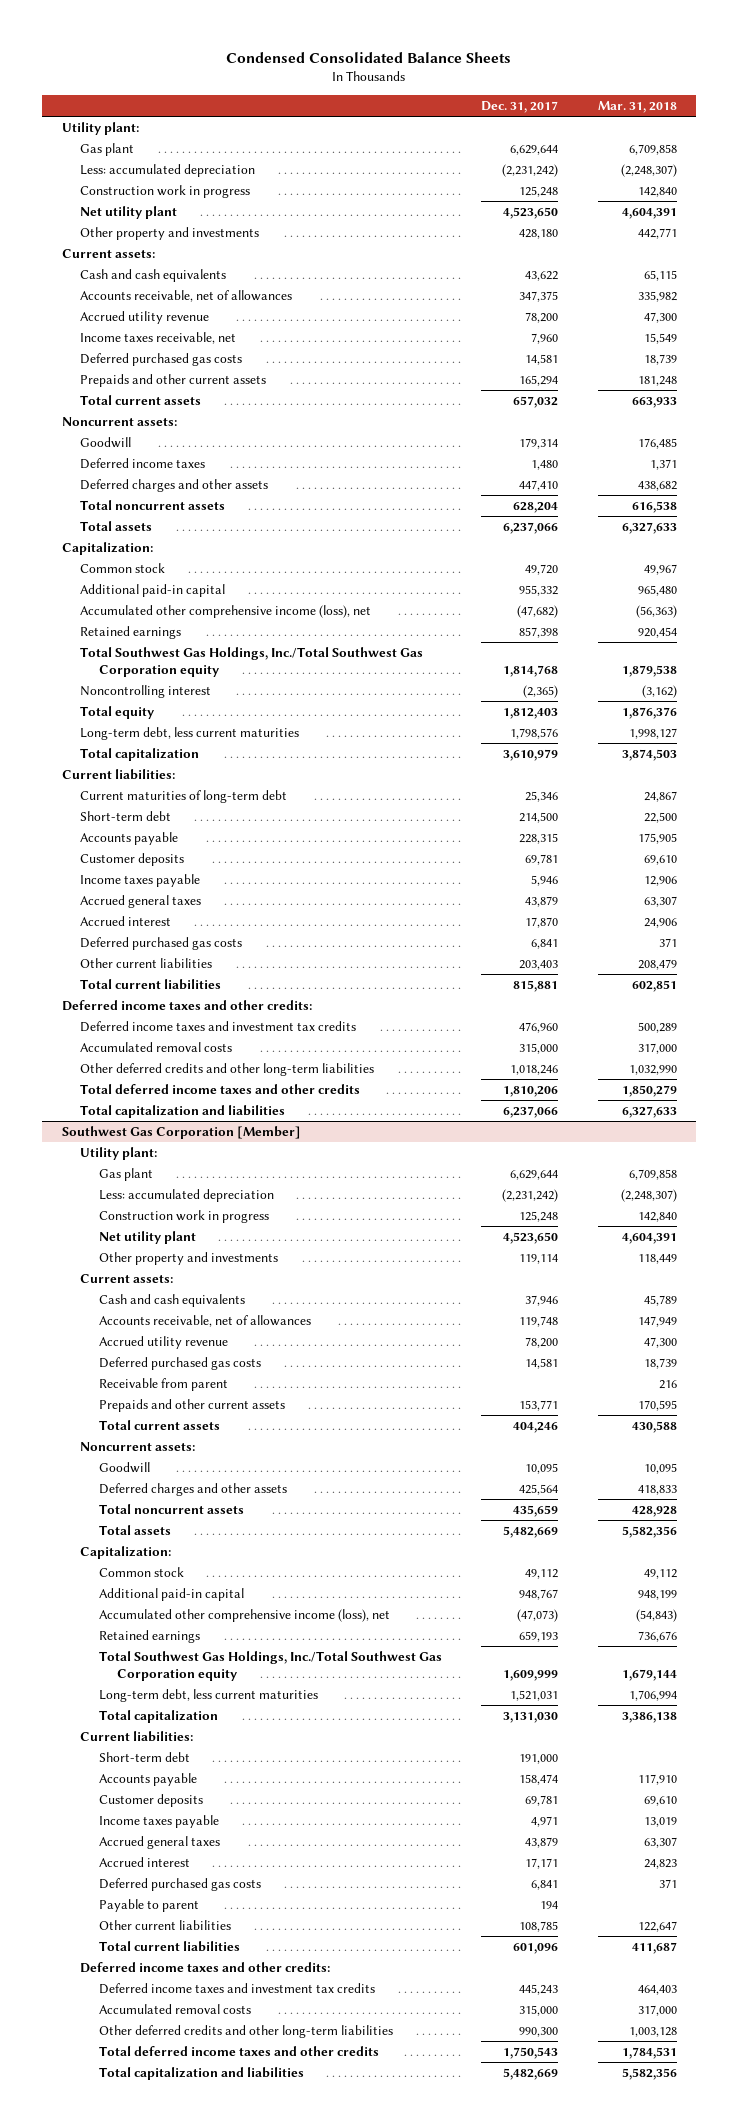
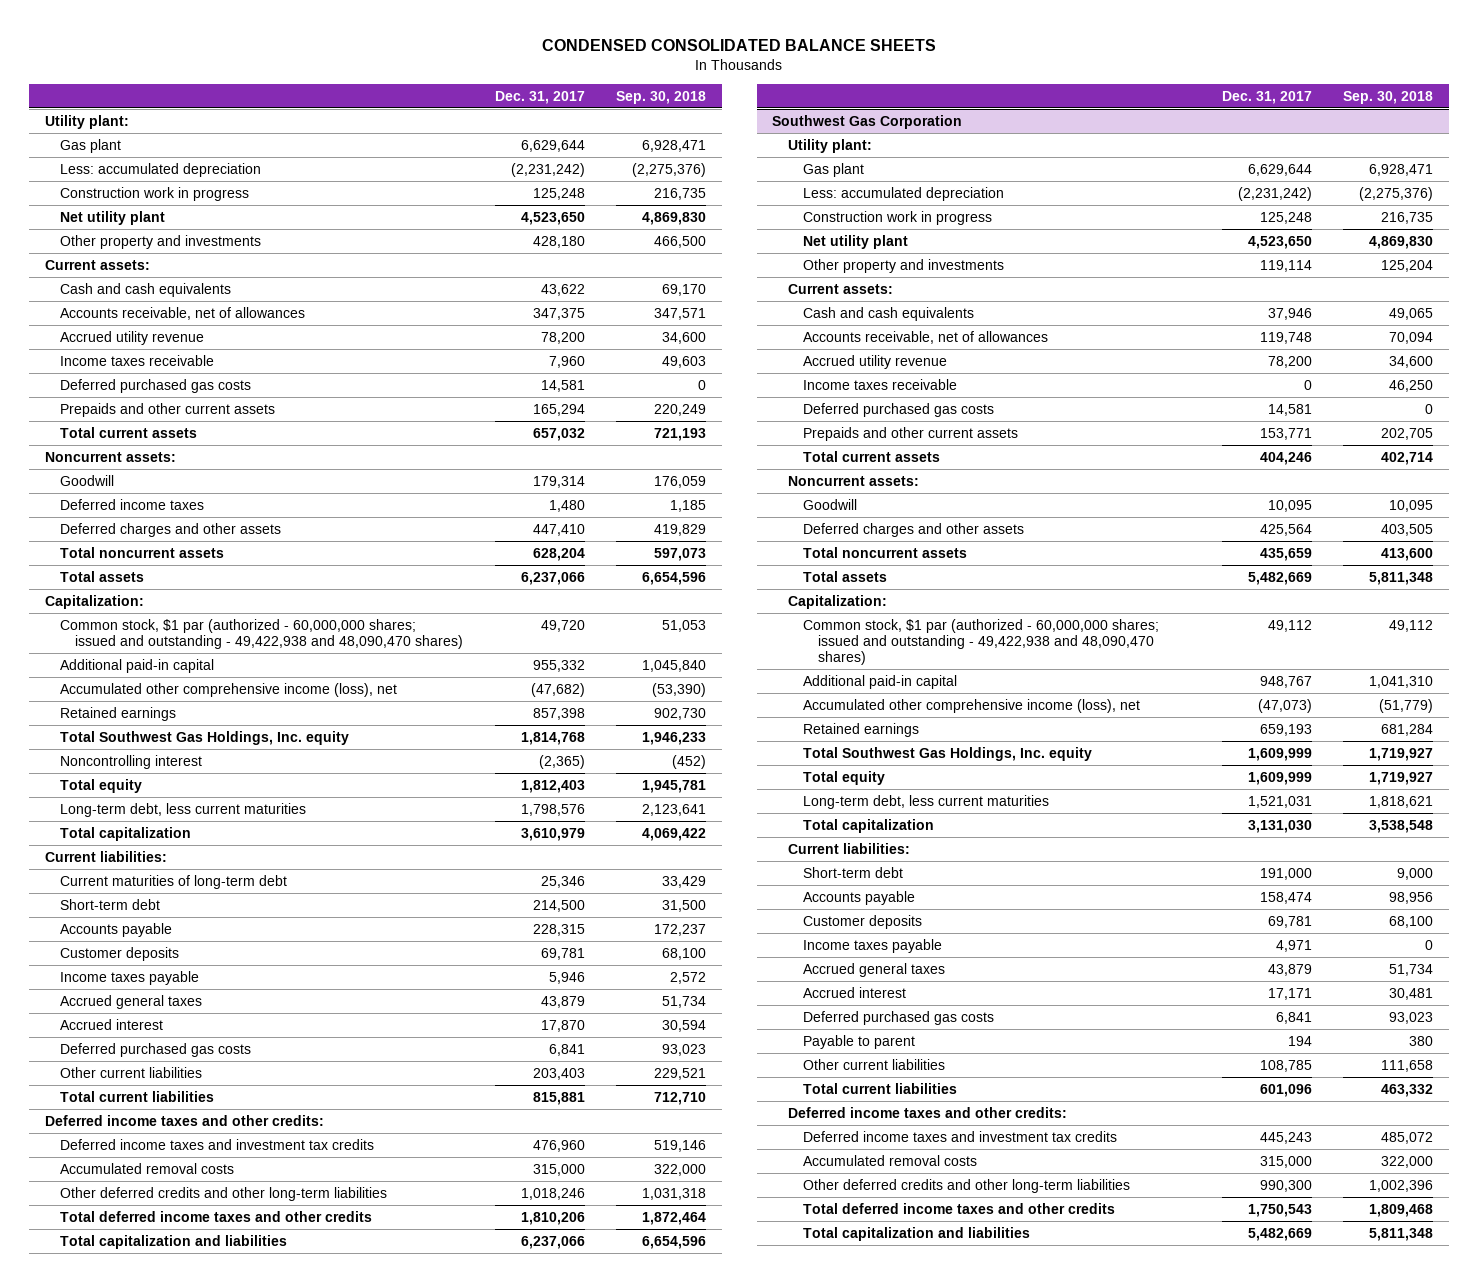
[226,52,512,64] Condensed Consolidated Balance Sheets -> [542,39,937,52] CONDENSED CONSOLIDATED BALANCE SHEETS
[597,101,677,114] Mar. 31, 2018 -> none
none -> [616,90,707,104] Sep. 30, 2018
[80,331,237,344] Income taxes receivable, net -> [60,354,215,366] Income taxes receivable
[80,562,166,573] Common stock -> [60,618,464,649] Common stock, $1 par (authorized - 60,000,000 shares; issued and outstanding - 49,422,938 and 48,090,470 shares)
[80,646,424,678] Total Southwest Gas Holdings, Inc./Total Southwest Gas Corporation equity -> [60,730,350,745] Total Southwest Gas Holdings, Inc. equity
[61,1125,301,1139] Southwest Gas Corporation [Member] -> [772,114,963,129] Southwest Gas Corporation
none -> [802,378,957,390] Income taxes receivable
[98,1377,228,1391] Receivable from parent -> none
[98,1566,184,1577] Common stock -> [802,618,1159,665] Common stock, $1 par (authorized - 60,000,000 shares; issued and outstanding - 49,422,938 and 48,090,470 shares)
[98,1650,442,1682] Total Southwest Gas Holdings, Inc./Total Southwest Gas Corporation equity -> [802,746,1092,761] Total Southwest Gas Holdings, Inc. equity
none -> [802,770,885,785] Total equity

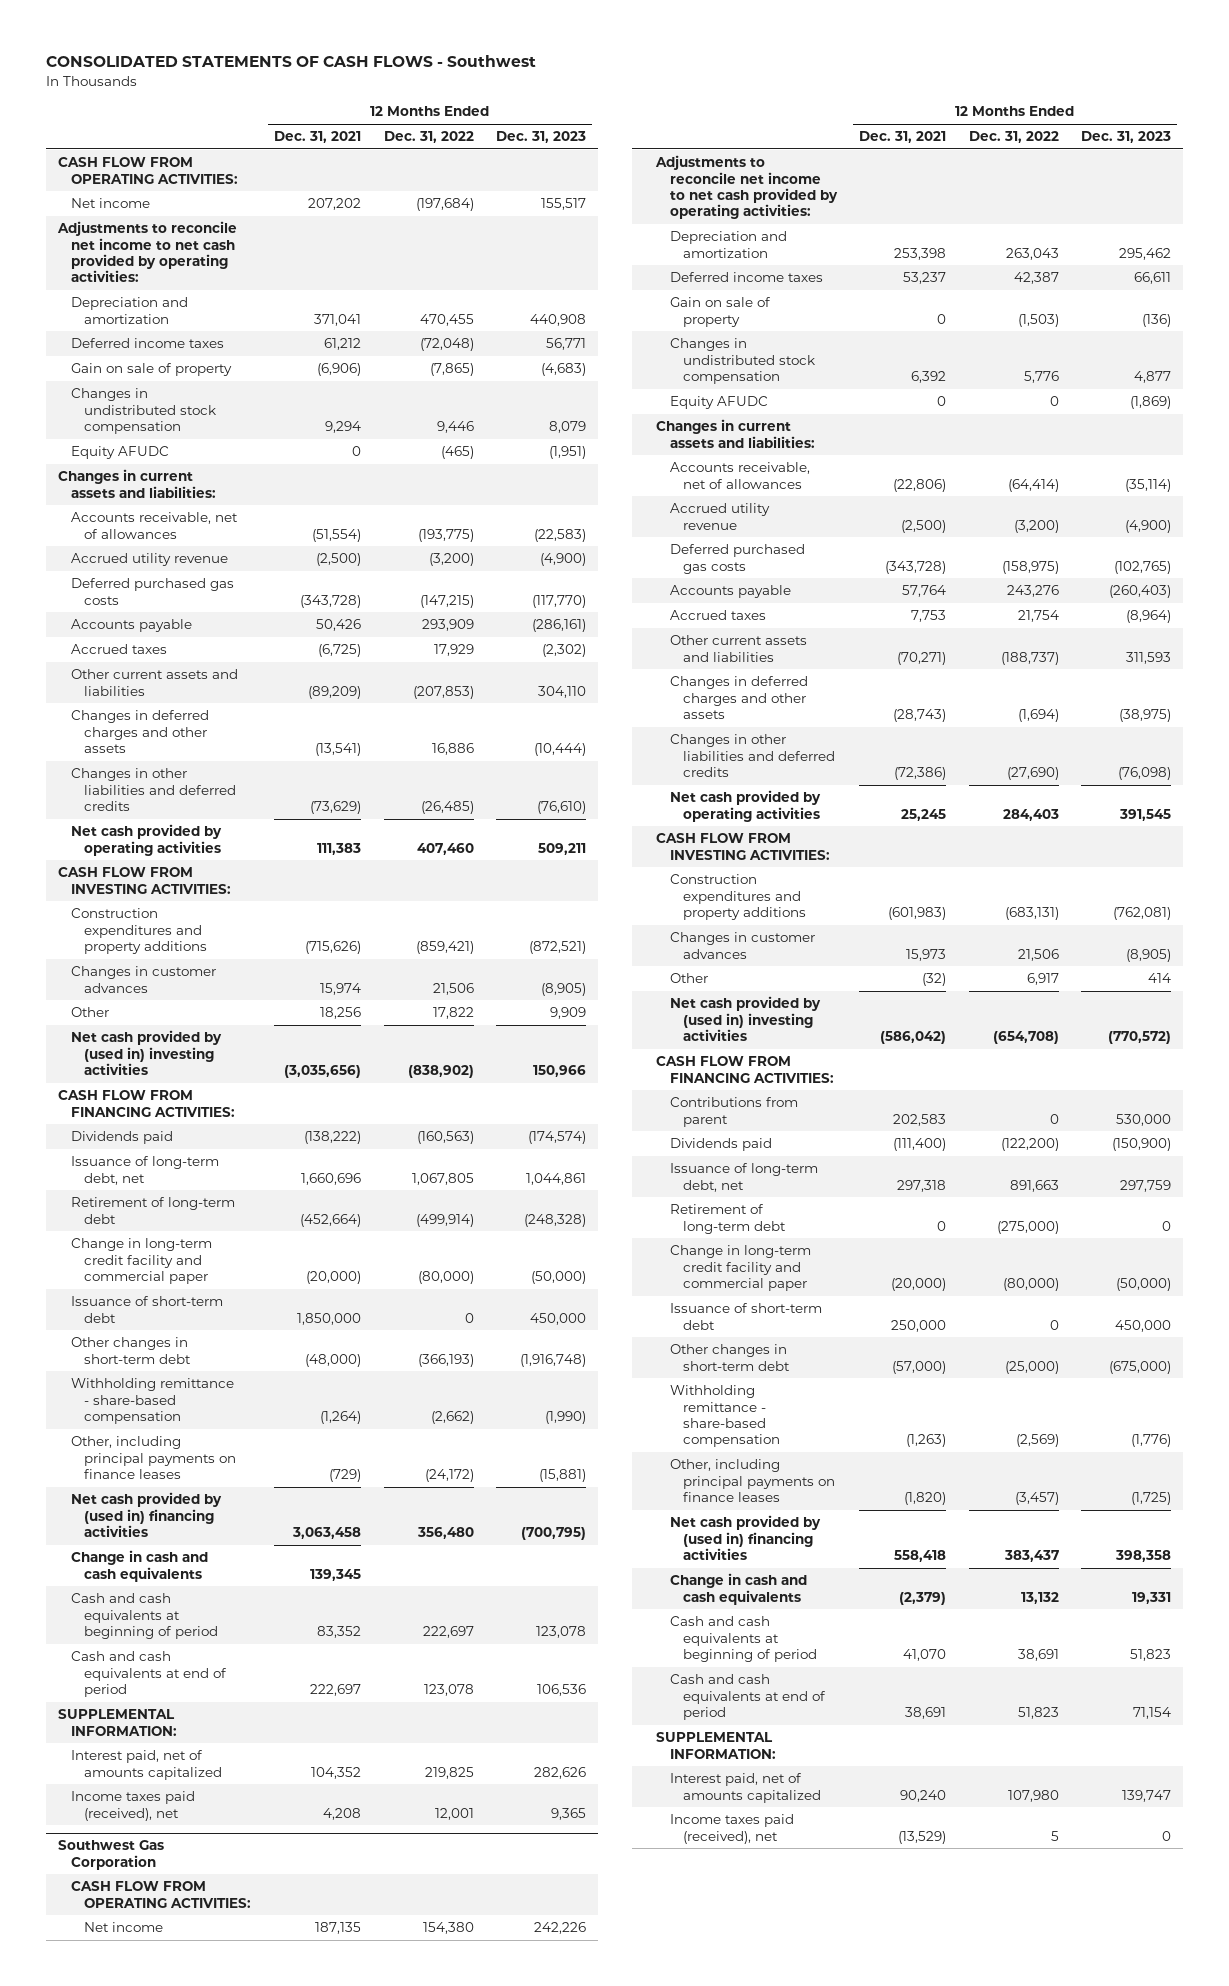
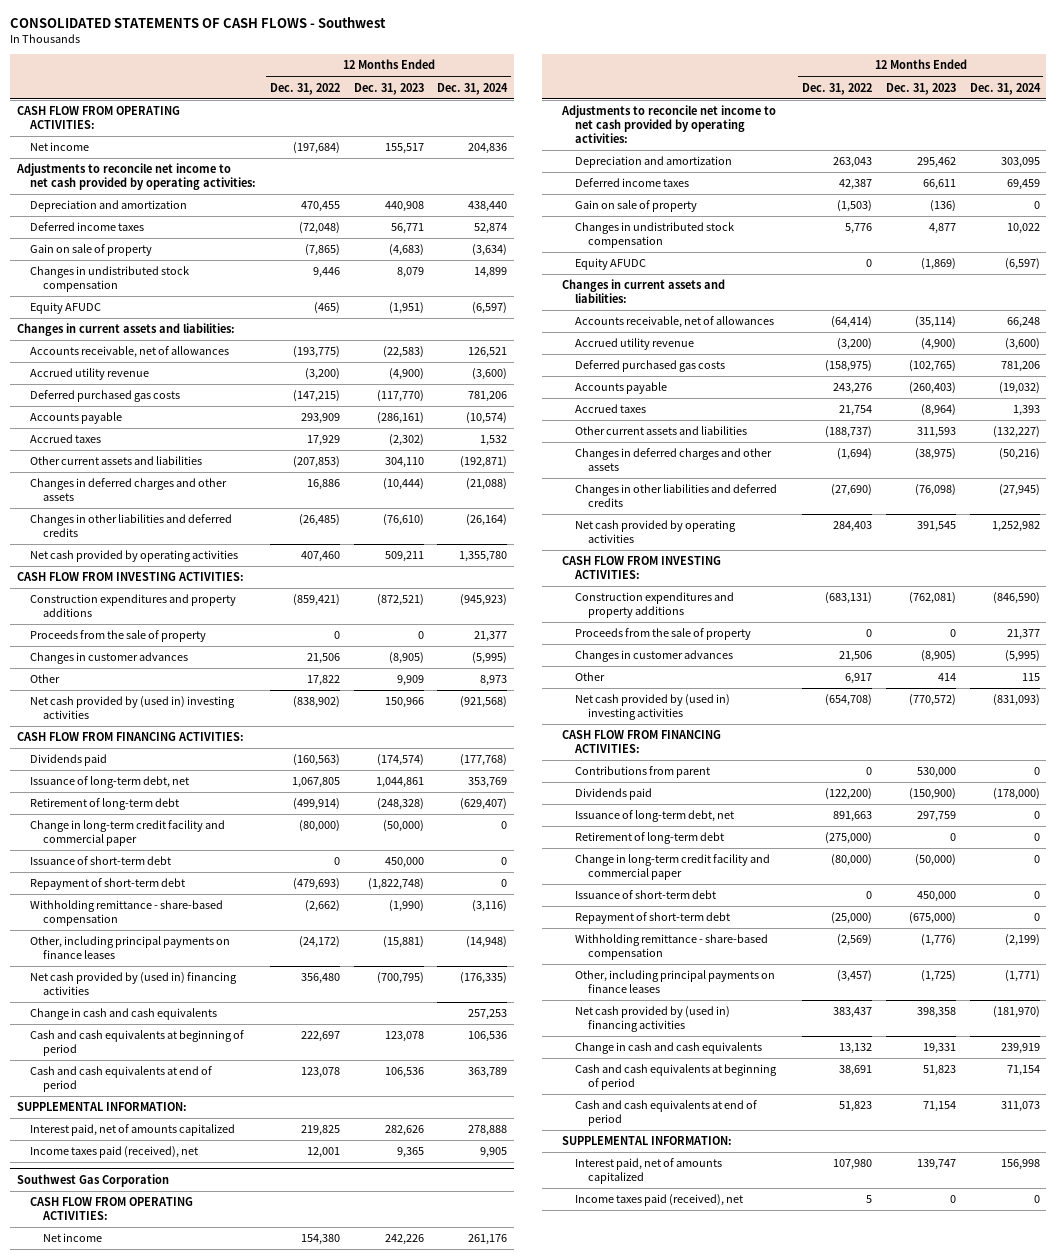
[274,131,362,144] Dec. 31, 2021 -> none
none -> [437,82,509,95] Dec. 31, 2024
none -> [30,630,207,643] Proceeds from the sale of property
[71,1337,192,1364] Other changes in short-term debt -> none
none -> [30,878,186,891] Repayment of short-term debt
none -> [574,628,751,641] Proceeds from the sale of property
[669,1344,790,1371] Other changes in short-term debt -> [574,912,730,925] Repayment of short-term debt

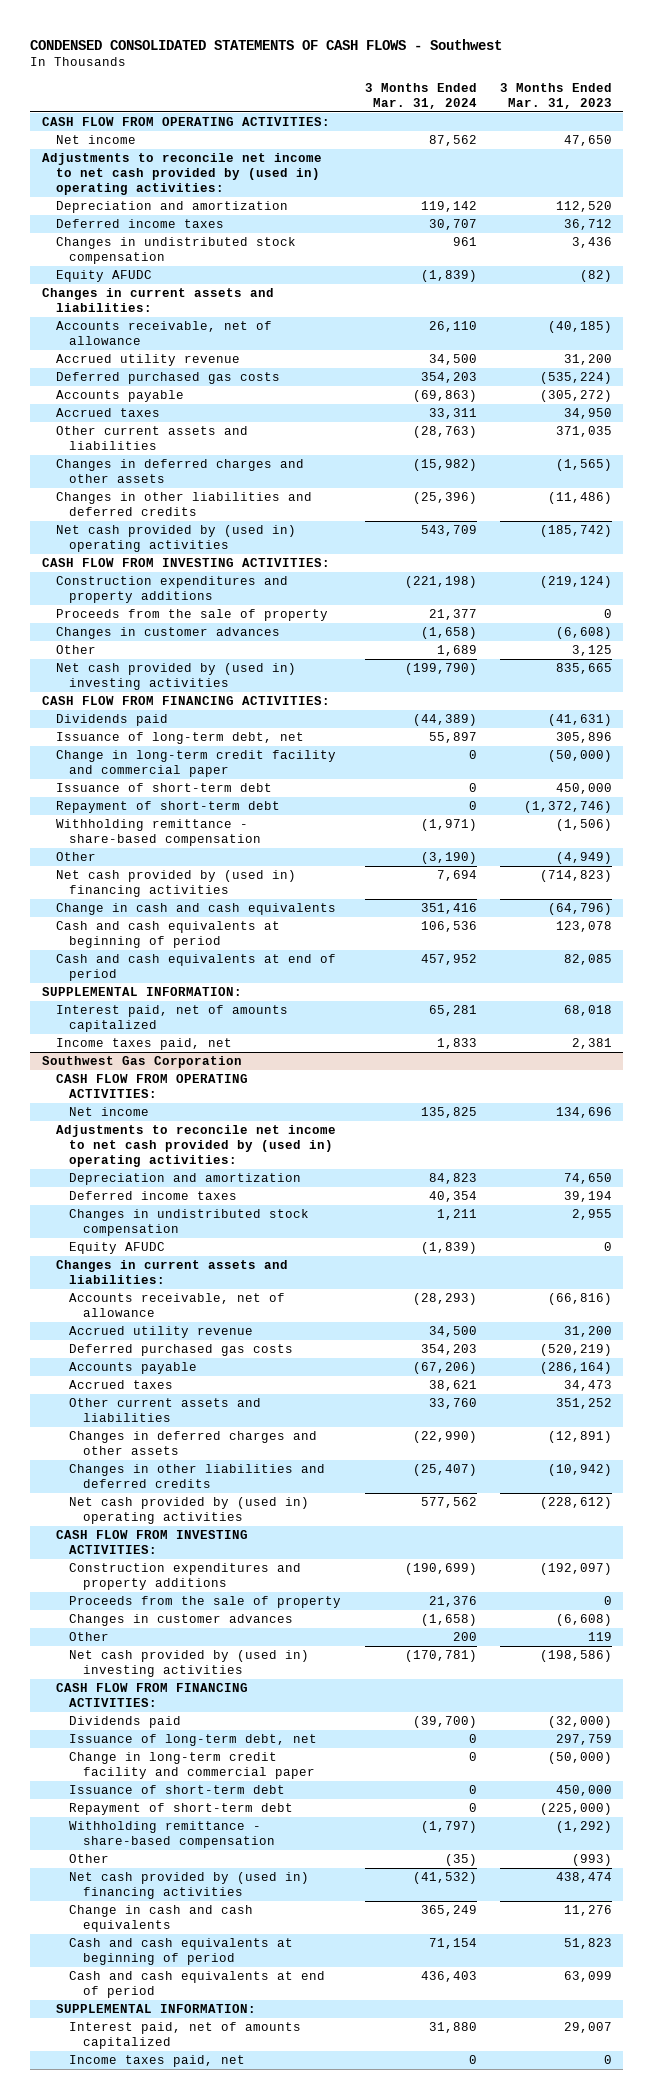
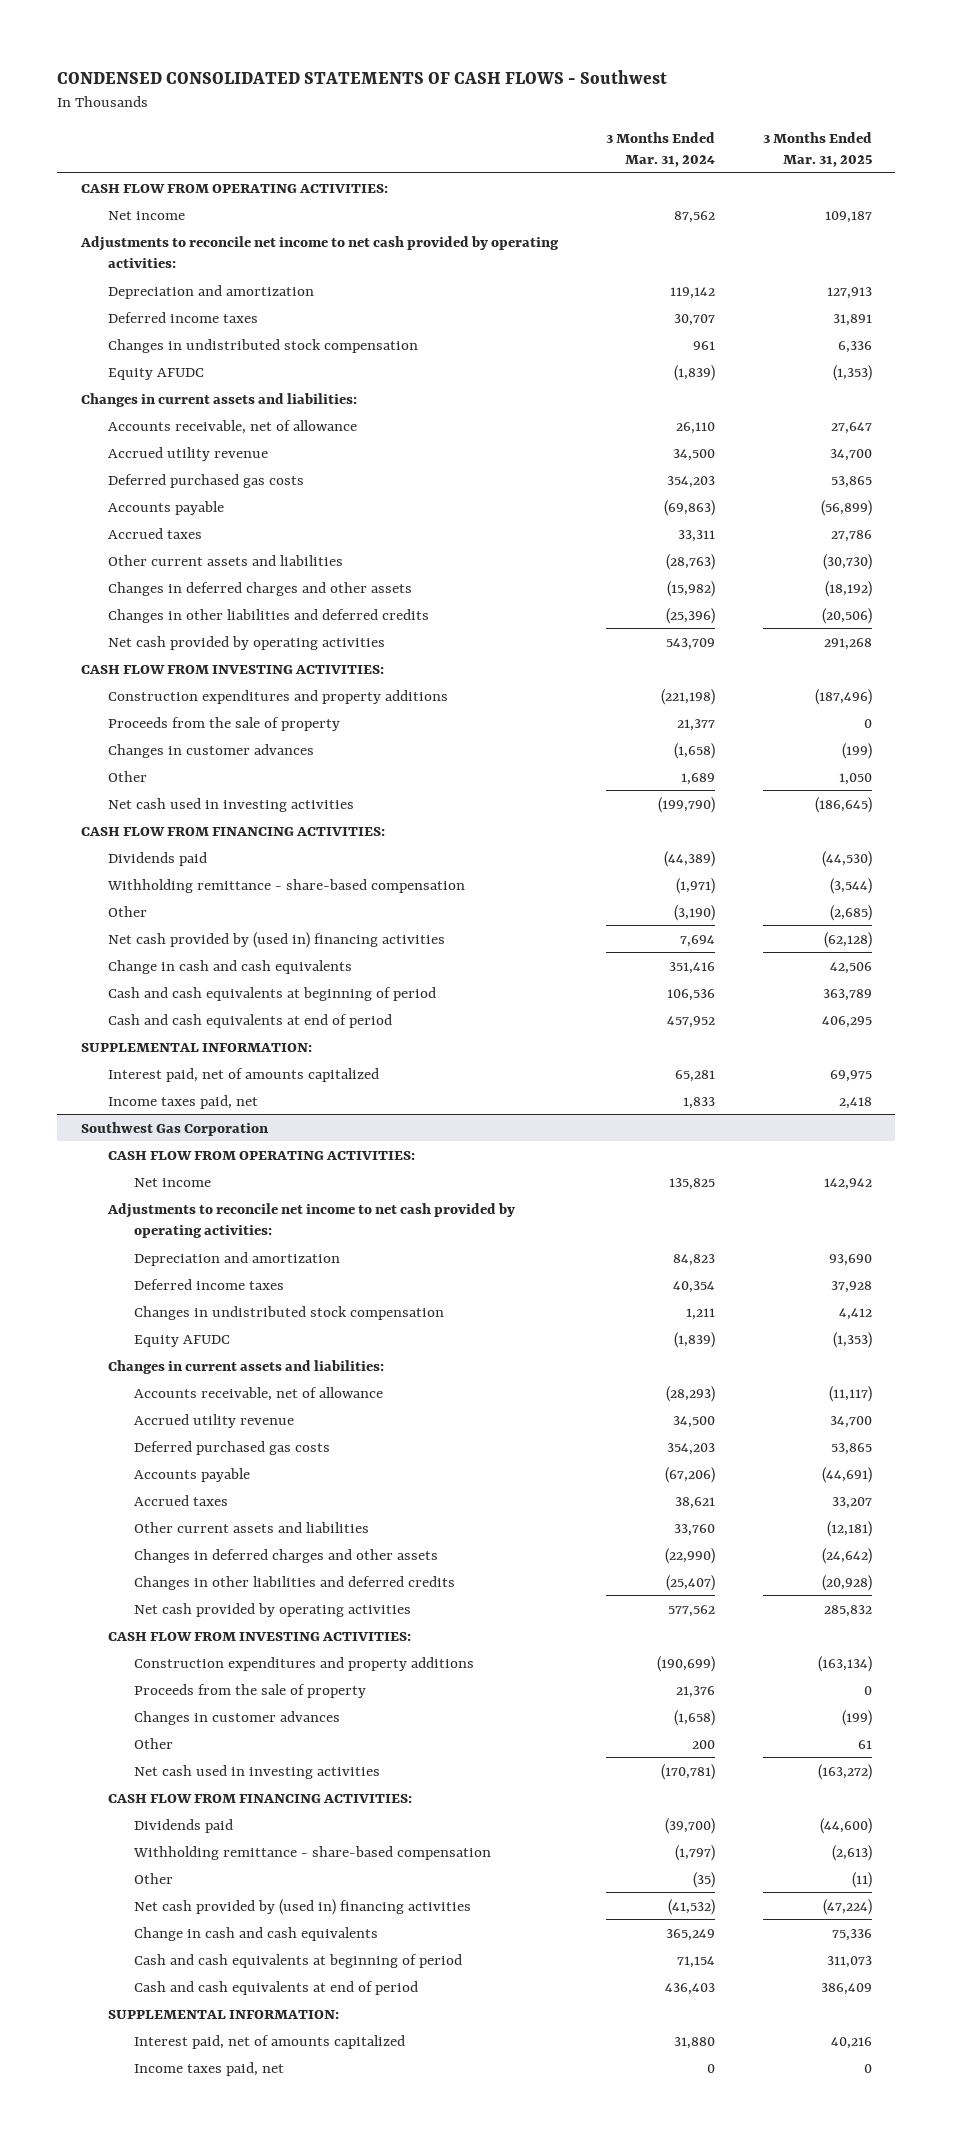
[499,83,612,109] 3 Months Ended Mar. 31, 2023 -> none
none -> [762,131,872,168] 3 Months Ended Mar. 31, 2025
[42,153,323,195] Adjustments to reconcile net income to net cash provided by (used in) operating activities: -> [80,235,560,268] Adjustments to reconcile net income to net cash provided by operating activities:
[55,525,296,553] Net cash provided by (used in) operating activities -> [107,635,385,650] Net cash provided by operating activities
[55,663,296,691] Net cash provided by (used in) investing activities -> [107,797,354,812] Net cash used in investing activities
[55,732,304,745] Issuance of long-term debt, net -> none
[55,750,336,778] Change in long-term credit facility and commercial paper -> none
[55,783,272,793] Issuance of short-term debt -> none
[55,801,280,814] Repayment of short-term debt -> none
[55,1125,336,1167] Adjustments to reconcile net income to net cash provided by (used in) operating activities: -> [106,1202,515,1238] Adjustments to reconcile net income to net cash provided by operating activities:
[69,1497,310,1525] Net cash provided by (used in) operating activities -> [134,1602,412,1617] Net cash provided by operating activities
[69,1650,310,1678] Net cash provided by (used in) investing activities -> [134,1764,381,1779] Net cash used in investing activities
[69,1734,318,1747] Issuance of long-term debt, net -> none
[69,1752,316,1780] Change in long-term credit facility and commercial paper -> none
[69,1785,286,1795] Issuance of short-term debt -> none
[69,1803,294,1816] Repayment of short-term debt -> none

